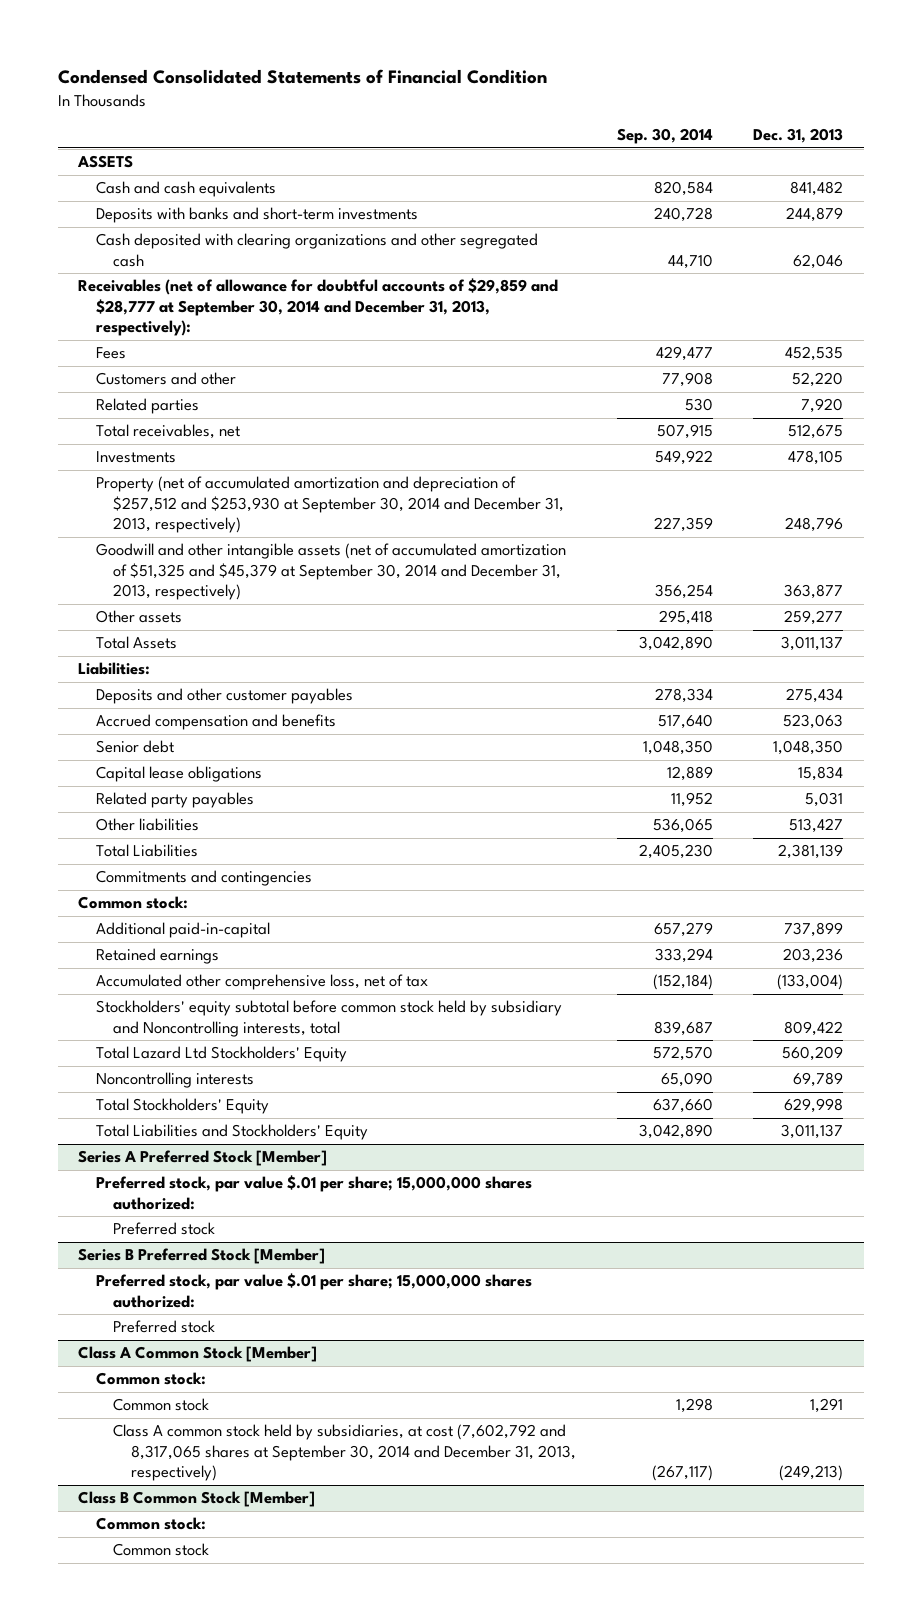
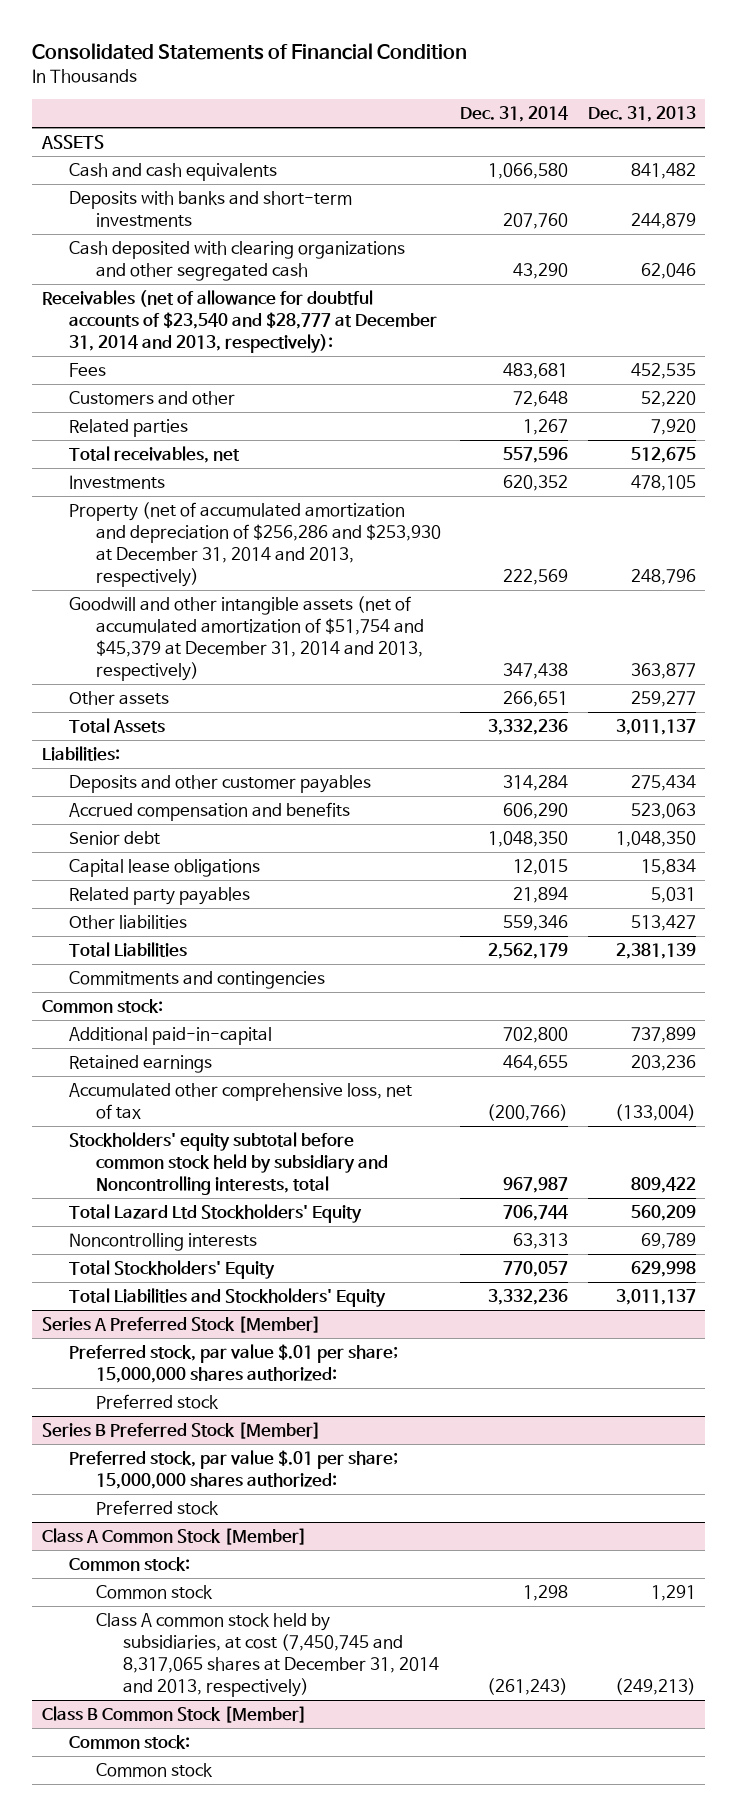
[57,69,547,85] Condensed Consolidated Statements of Financial Condition -> [32,42,468,60] Consolidated Statements of Financial Condition
[616,128,713,145] Sep. 30, 2014 -> none
none -> [460,106,569,123] Dec. 31, 2014
[78,278,559,337] Receivables (net of allowance for doubtful accounts of $29,859 and $28,777 at September 30, 2014 and December 31, 2013, respectively): -> [41,290,437,354] Receivables (net of allowance for doubtful accounts of $23,540 and $28,777 at December 31, 2014 and 2013, respectively):
[95,476,565,534] Property (net of accumulated amortization and depreciation of $257,512 and $253,930 at September 30, 2014 and December 31, 2013, respectively) -> [68,502,441,588] Property (net of accumulated amortization and depreciation of $256,286 and $253,930 at December 31, 2014 and 2013, respectively)
[95,543,566,601] Goodwill and other intangible assets (net of accumulated amortization of $51,325 and $45,379 at September 30, 2014 and December 31, 2013, respectively) -> [68,596,424,682] Goodwill and other intangible assets (net of accumulated amortization of $51,754 and $45,379 at December 31, 2014 and 2013, respectively)
[113,1424,576,1482] Class A common stock held by subsidiaries, at cost (7,602,792 and 8,317,065 shares at September 30, 2014 and December 31, 2013, respectively) -> [95,1613,440,1698] Class A common stock held by subsidiaries, at cost (7,450,745 and 8,317,065 shares at December 31, 2014 and 2013, respectively)

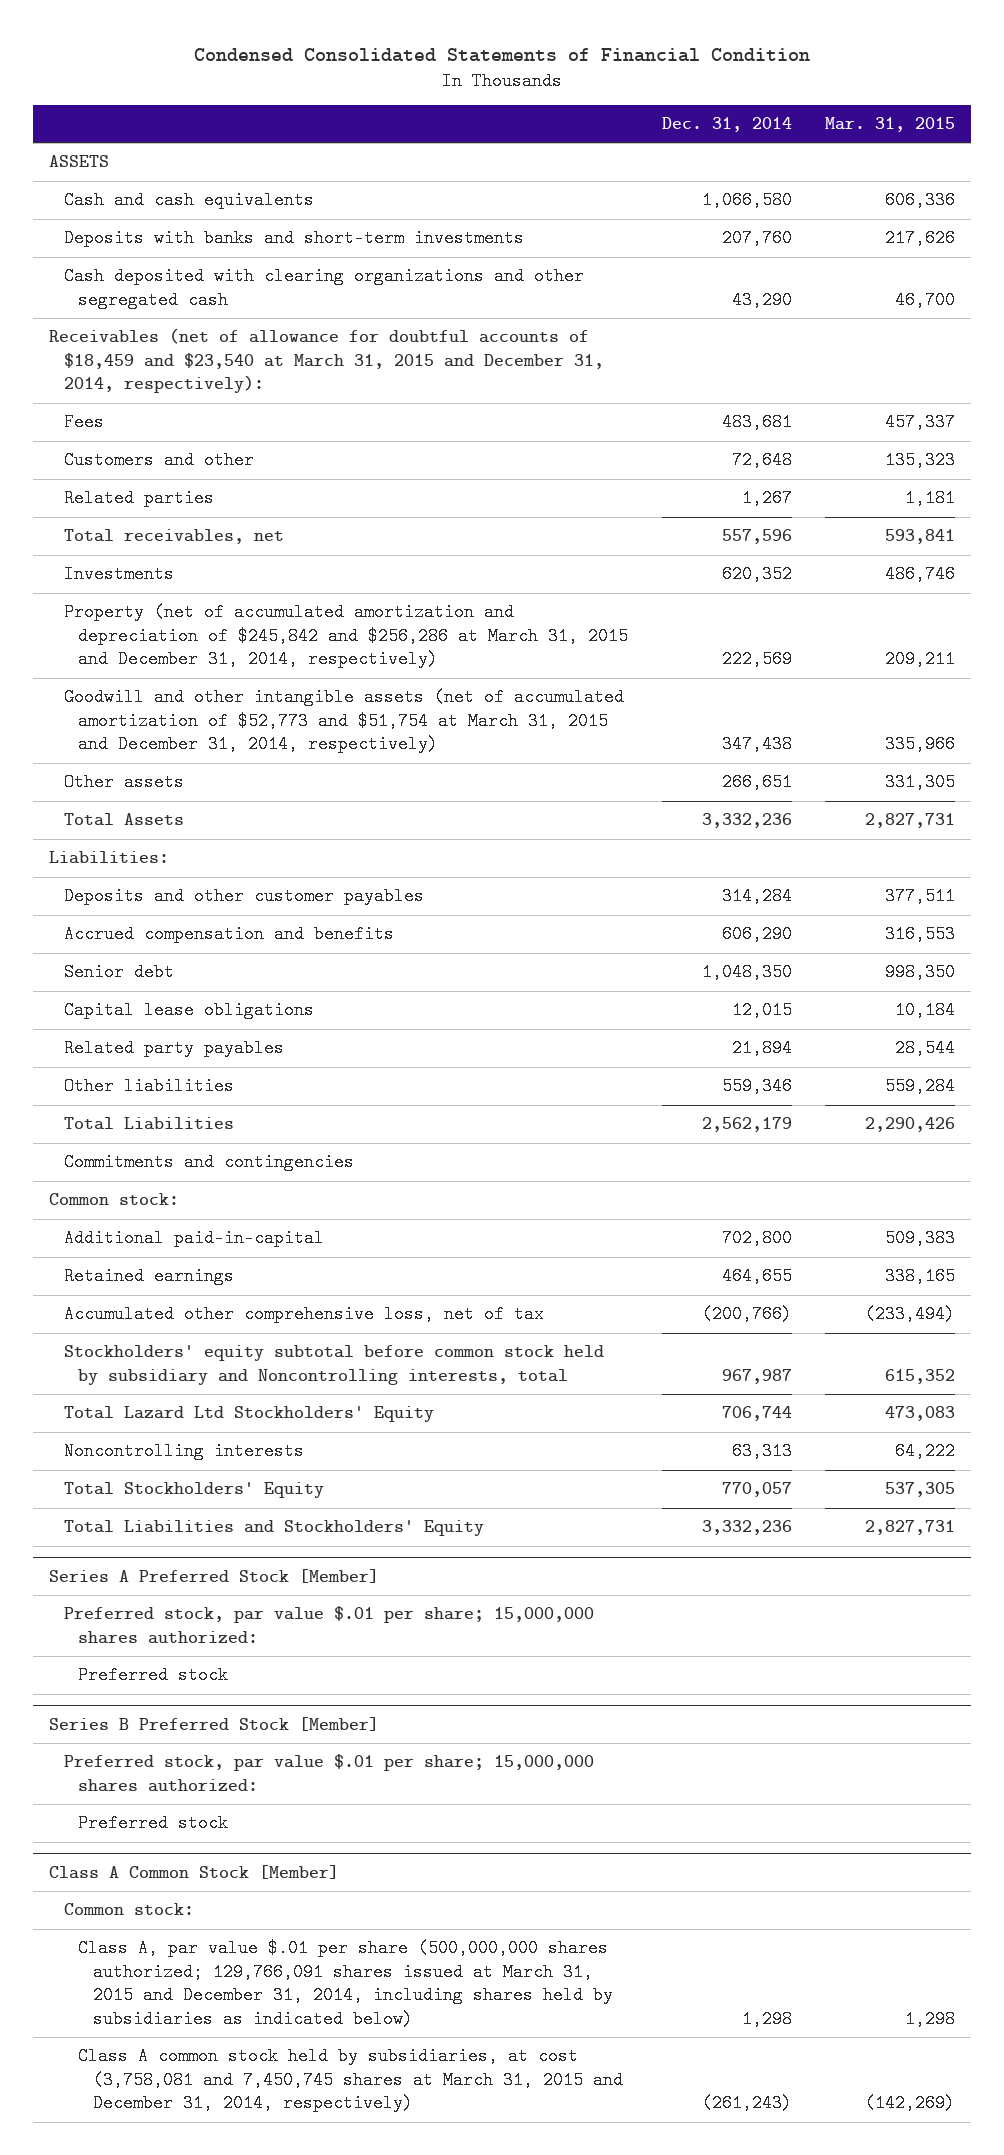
[32,42,468,60] Consolidated Statements of Financial Condition -> [194,48,811,63] Condensed Consolidated Statements of Financial Condition
[587,106,696,123] Dec. 31, 2013 -> none
none -> [824,117,955,133] Mar. 31, 2015
[41,290,437,354] Receivables (net of allowance for doubtful accounts of $23,540 and $28,777 at December 31, 2014 and 2013, respectively): -> [49,328,604,394] Receivables (net of allowance for doubtful accounts of $18,459 and $23,540 at March 31, 2015 and December 31, 2014, respectively):
[68,502,441,588] Property (net of accumulated amortization and depreciation of $256,286 and $253,930 at December 31, 2014 and 2013, respectively) -> [63,603,629,669] Property (net of accumulated amortization and depreciation of $245,842 and $256,286 at March 31, 2015 and December 31, 2014, respectively)
[68,596,424,682] Goodwill and other intangible assets (net of accumulated amortization of $51,754 and $45,379 at December 31, 2014 and 2013, respectively) -> [63,688,624,754] Goodwill and other intangible assets (net of accumulated amortization of $52,773 and $51,754 at March 31, 2015 and December 31, 2014, respectively)
[41,1706,307,1724] Class B Common Stock [Member] -> none
[68,1735,190,1750] Common stock: -> none
[95,1763,213,1778] Common stock -> none
[95,1585,213,1600] Common stock -> [78,1939,613,2028] Class A, par value $.01 per share (500,000,000 shares authorized; 129,766,091 shares issued at March 31, 2015 and December 31, 2014, including shares held by subsidiaries as indicated below)
[95,1613,440,1698] Class A common stock held by subsidiaries, at cost (7,450,745 and 8,317,065 shares at December 31, 2014 and 2013, respectively) -> [78,2047,623,2113] Class A common stock held by subsidiaries, at cost (3,758,081 and 7,450,745 shares at March 31, 2015 and December 31, 2014, respectively)

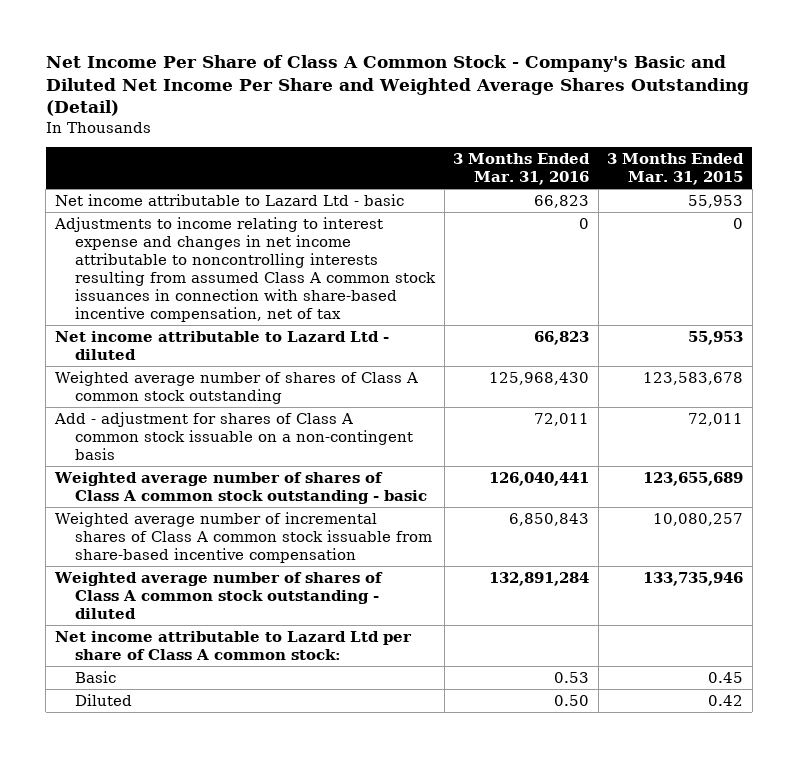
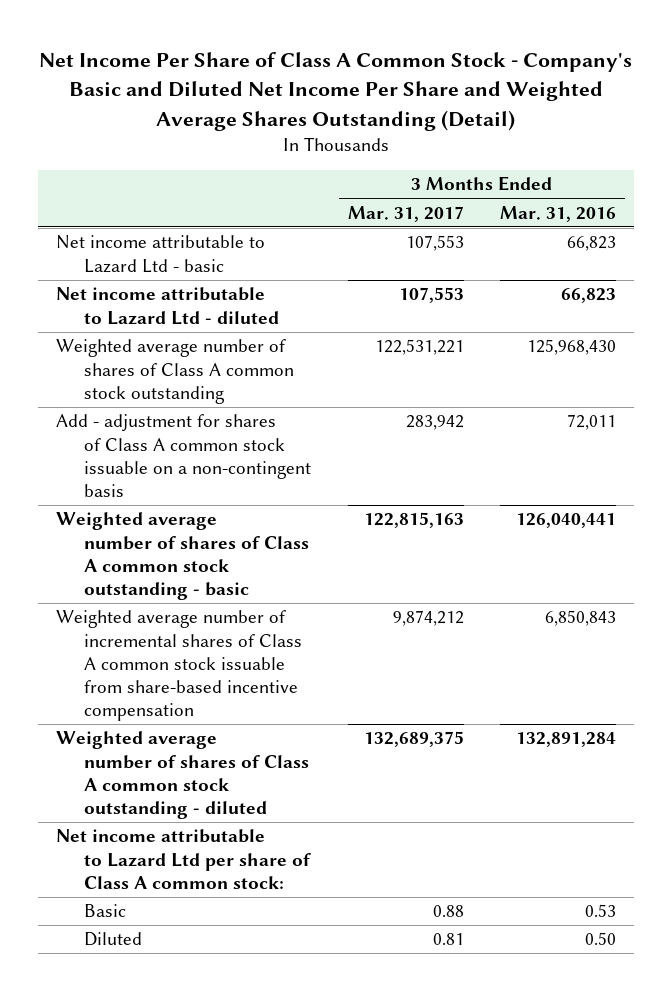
[607,153,745,186] 3 Months Ended Mar. 31, 2015 -> none
none -> [347,205,464,222] Mar. 31, 2017
[53,216,437,322] Adjustments to income relating to interest expense and changes in net income attributable to noncontrolling interests resulting from assumed Class A common stock issuances in connection with share-based incentive compensation, net of tax -> none

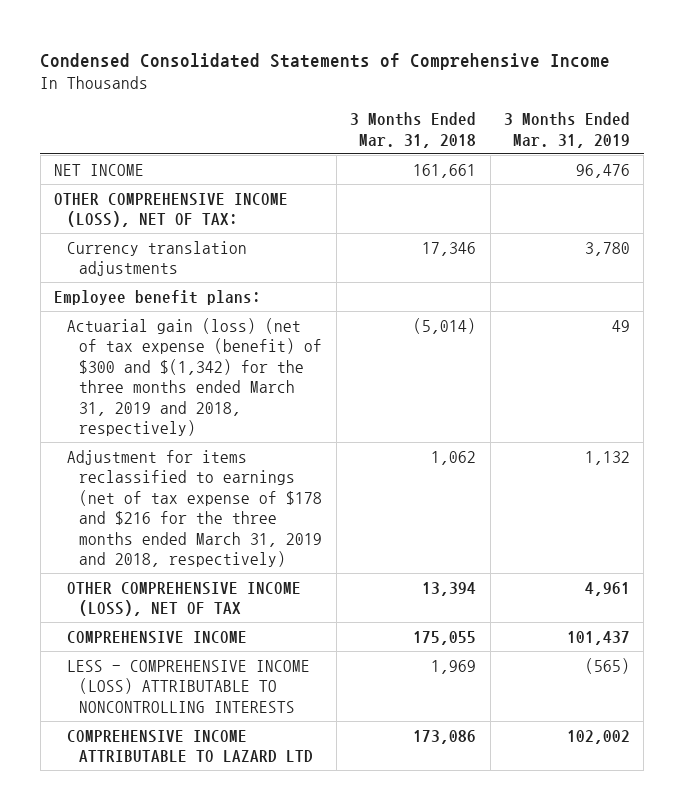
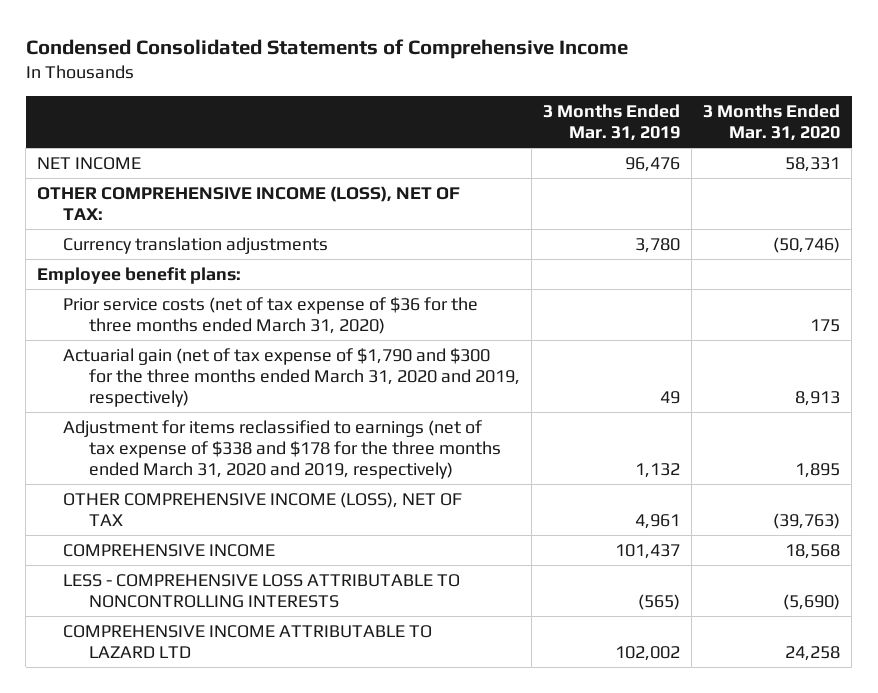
[350,112,477,148] 3 Months Ended Mar. 31, 2018 -> none
none -> [703,103,841,142] 3 Months Ended Mar. 31, 2020
none -> [63,296,479,334] Prior service costs (net of tax expense of $36 for the three months ended March 31, 2020)
[66,317,323,437] Actuarial gain (loss) (net of tax expense (benefit) of $300 and $(1,342) for the three months ended March 31, 2019 and 2018, respectively) -> [63,347,521,408] Actuarial gain (net of tax expense of $1,790 and $300 for the three months ended March 31, 2020 and 2019, respectively)
[66,449,323,568] Adjustment for items reclassified to earnings (net of tax expense of $178 and $216 for the three months ended March 31, 2019 and 2018, respectively) -> [63,419,502,480] Adjustment for items reclassified to earnings (net of tax expense of $338 and $178 for the three months ended March 31, 2020 and 2019, respectively)
[66,659,310,713] LESS - COMPREHENSIVE INCOME (LOSS) ATTRIBUTABLE TO NONCONTROLLING INTERESTS -> [63,573,461,608] LESS - COMPREHENSIVE LOSS ATTRIBUTABLE TO NONCONTROLLING INTERESTS

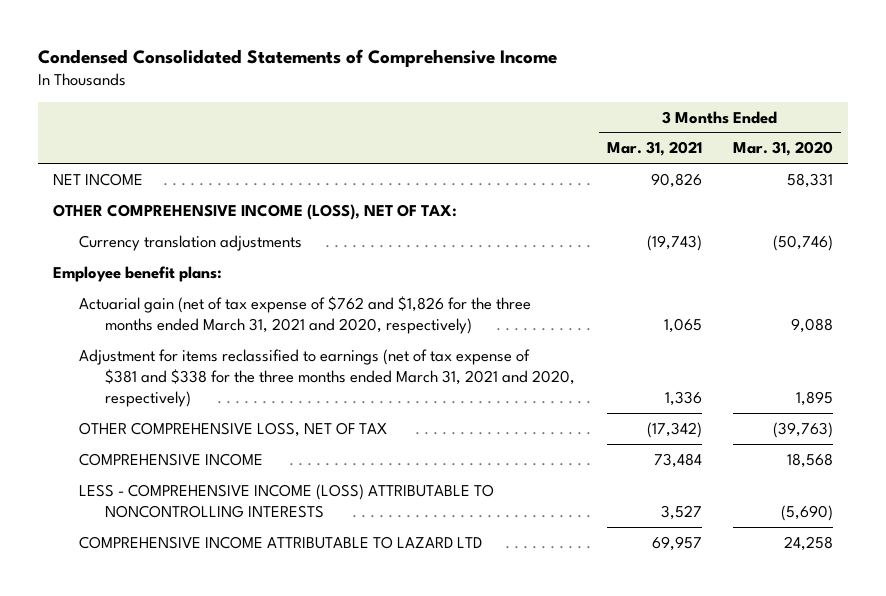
[543,103,681,142] 3 Months Ended Mar. 31, 2019 -> none
none -> [606,141,702,157] Mar. 31, 2021
[63,296,479,334] Prior service costs (net of tax expense of $36 for the three months ended March 31, 2020) -> none
[63,347,521,408] Actuarial gain (net of tax expense of $1,790 and $300 for the three months ended March 31, 2020 and 2019, respectively) -> [79,295,532,334] Actuarial gain (net of tax expense of $762 and $1,826 for the three months ended March 31, 2021 and 2020, respectively)
[795,391,841,407] 8,913 -> [790,317,833,333] 9,088
[63,419,502,480] Adjustment for items reclassified to earnings (net of tax expense of $338 and $178 for the three months ended March 31, 2020 and 2019, respectively) -> [79,348,576,408] Adjustment for items reclassified to earnings (net of tax expense of $381 and $338 for the three months ended March 31, 2021 and 2020, respectively)
[63,491,463,526] OTHER COMPREHENSIVE INCOME (LOSS), NET OF TAX -> [79,421,388,437] OTHER COMPREHENSIVE LOSS, NET OF TAX
[63,573,461,608] LESS - COMPREHENSIVE LOSS ATTRIBUTABLE TO NONCONTROLLING INTERESTS -> [79,483,495,518] LESS - COMPREHENSIVE INCOME (LOSS) ATTRIBUTABLE TO NONCONTROLLING INTERESTS

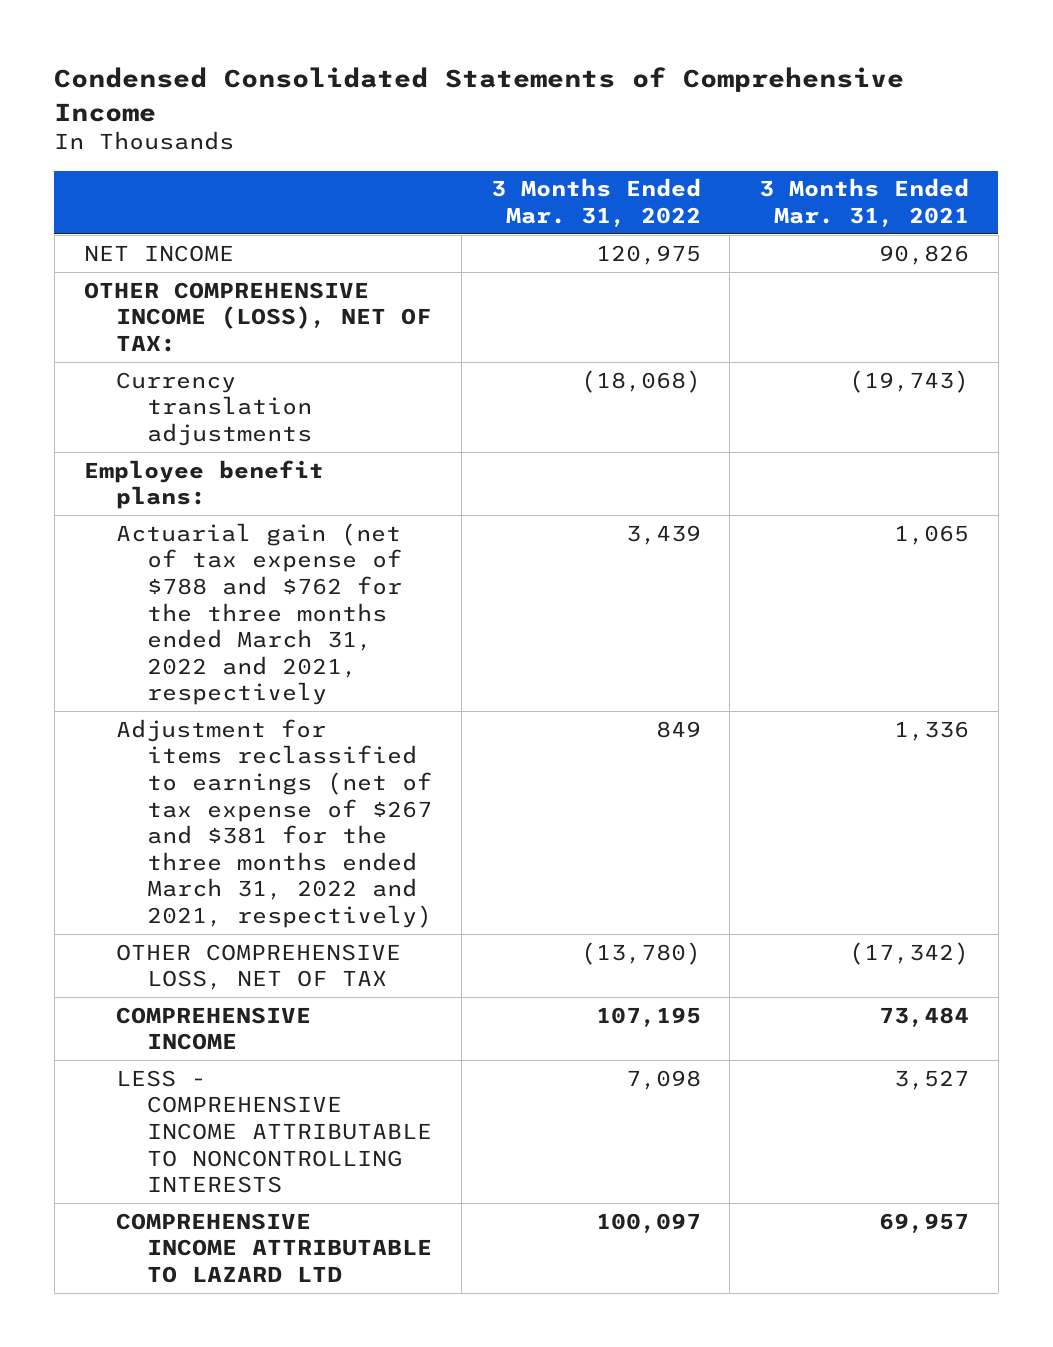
[732,141,833,157] Mar. 31, 2020 -> none
none -> [490,178,701,228] 3 Months Ended Mar. 31, 2022
[79,295,532,334] Actuarial gain (net of tax expense of $762 and $1,826 for the three months ended March 31, 2021 and 2020, respectively) -> [115,522,403,706] Actuarial gain (net of tax expense of $788 and $762 for the three months ended March 31, 2022 and 2021, respectively
[79,348,576,408] Adjustment for items reclassified to earnings (net of tax expense of $381 and $338 for the three months ended March 31, 2021 and 2020, respectively) -> [115,718,433,928] Adjustment for items reclassified to earnings (net of tax expense of $267 and $381 for the three months ended March 31, 2022 and 2021, respectively)
[79,483,495,518] LESS - COMPREHENSIVE INCOME (LOSS) ATTRIBUTABLE TO NONCONTROLLING INTERESTS -> [115,1069,433,1194] LESS - COMPREHENSIVE INCOME ATTRIBUTABLE TO NONCONTROLLING INTERESTS

